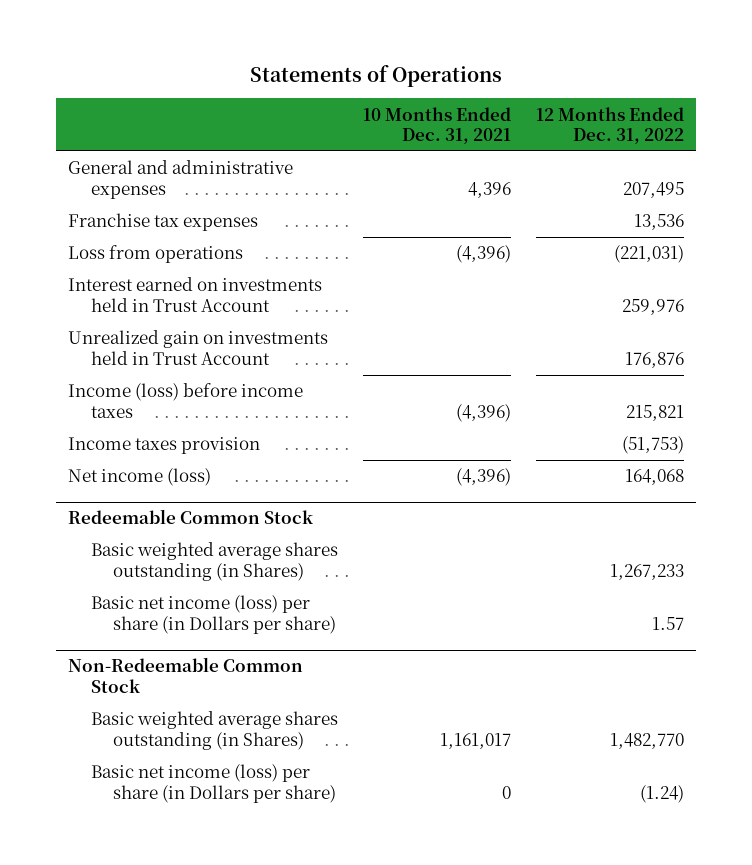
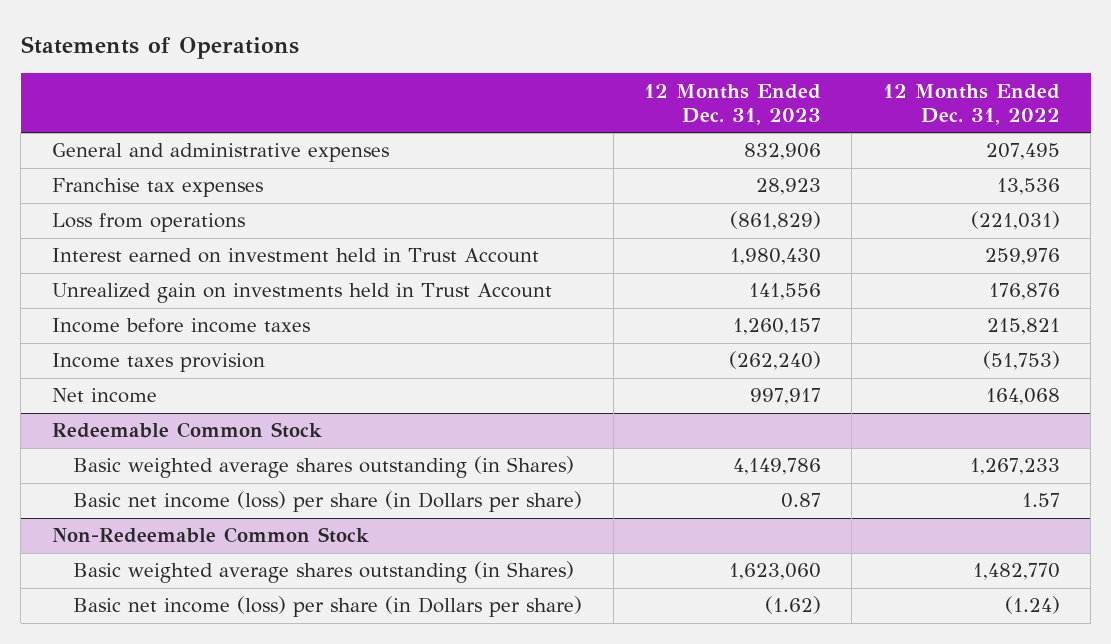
[362,106,511,145] 10 Months Ended Dec. 31, 2021 -> none
none -> [643,83,821,126] 12 Months Ended Dec. 31, 2023
[68,277,323,312] Interest earned on investments held in Trust Account -> [51,248,539,264] Interest earned on investment held in Trust Account
[68,383,304,418] Income (loss) before income taxes -> [51,318,310,334] Income before income taxes
[68,468,212,487] Net income (loss) -> [51,388,157,404] Net income

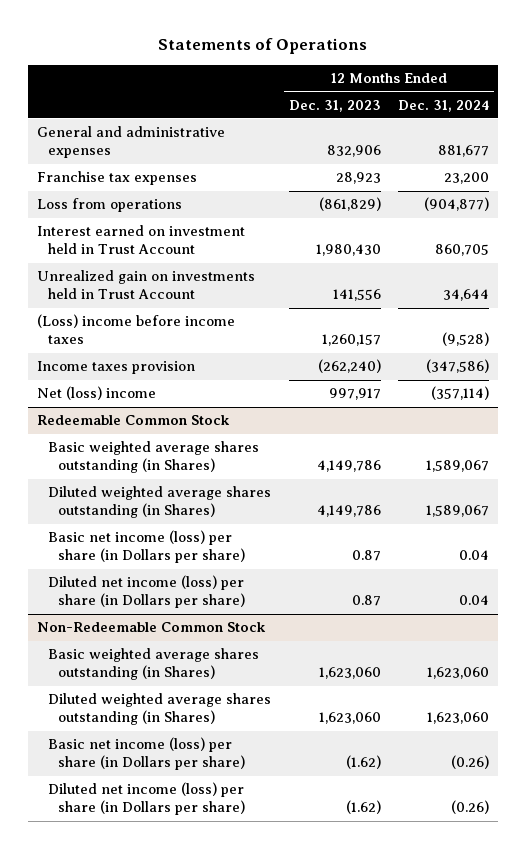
[882,83,1060,126] 12 Months Ended Dec. 31, 2022 -> none
none -> [398,99,490,112] Dec. 31, 2024
[51,318,310,334] Income before income taxes -> [36,314,235,345] (Loss) income before income taxes
[51,388,157,404] Net income -> [36,386,156,401] Net (loss) income
none -> [47,486,271,519] Diluted weighted average shares outstanding (in Shares)
none -> [47,575,246,609] Diluted net income (loss) per share (in Dollars per share)
none -> [47,693,271,726] Diluted weighted average shares outstanding (in Shares)
none -> [47,782,246,816] Diluted net income (loss) per share (in Dollars per share)

